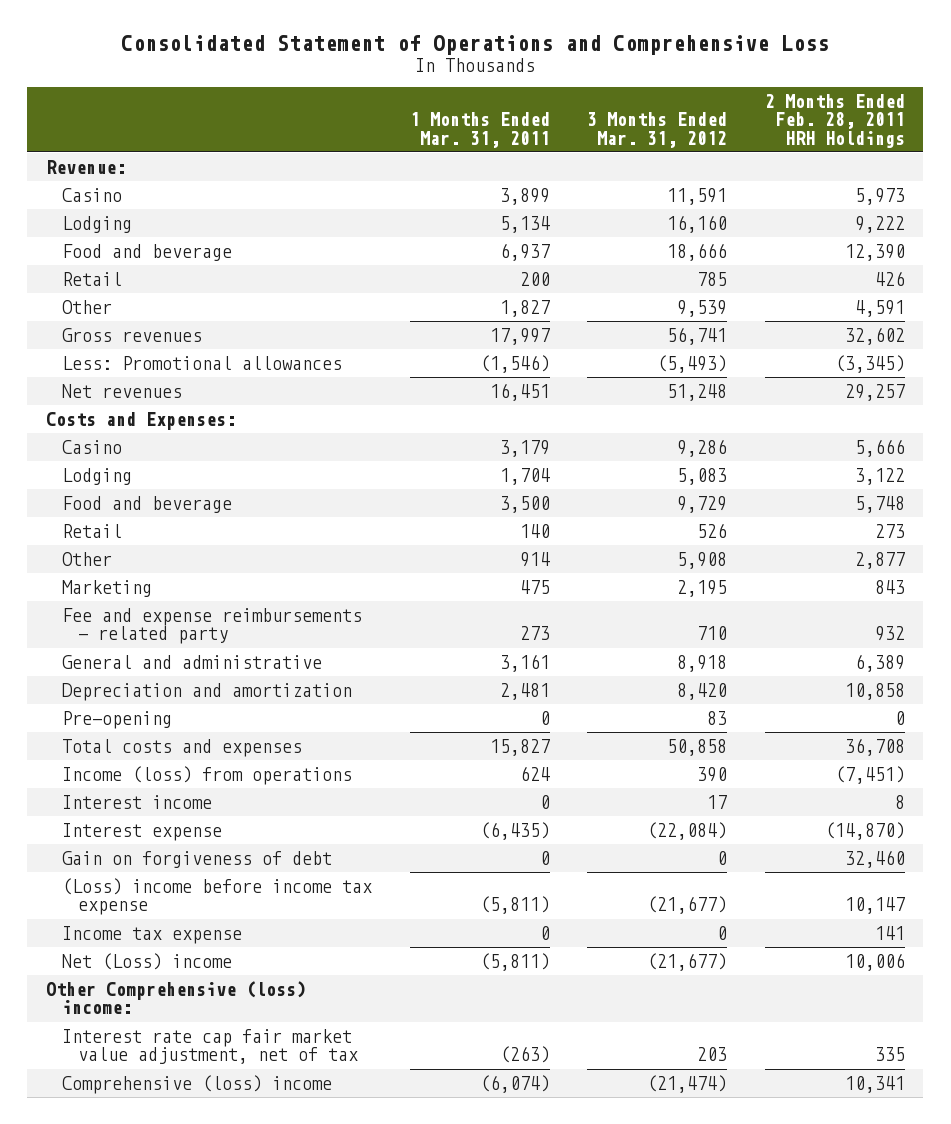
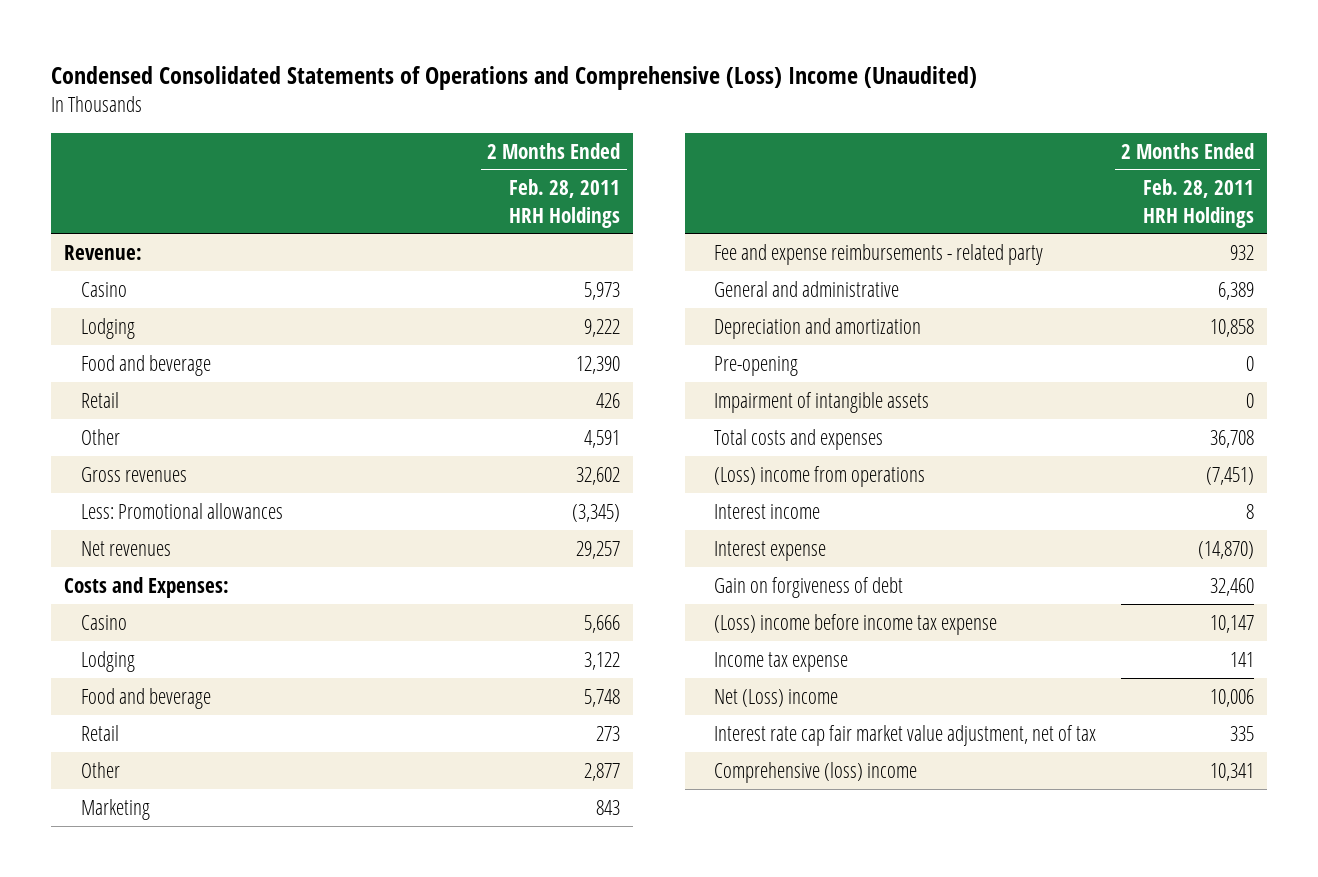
[121,34,830,55] Consolidated Statement of Operations and Comprehensive Loss -> [51,65,978,90] Condensed Consolidated Statements of Operations and Comprehensive (Loss) Income (Unaudited)
[409,112,550,148] 1 Months Ended Mar. 31, 2011 -> none
[587,112,728,148] 3 Months Ended Mar. 31, 2012 -> none
none -> [714,391,930,413] Impairment of intangible assets
[62,766,353,786] Income (loss) from operations -> [714,465,926,487] (Loss) income from operations
[46,981,307,1015] Other Comprehensive (loss) income: -> none

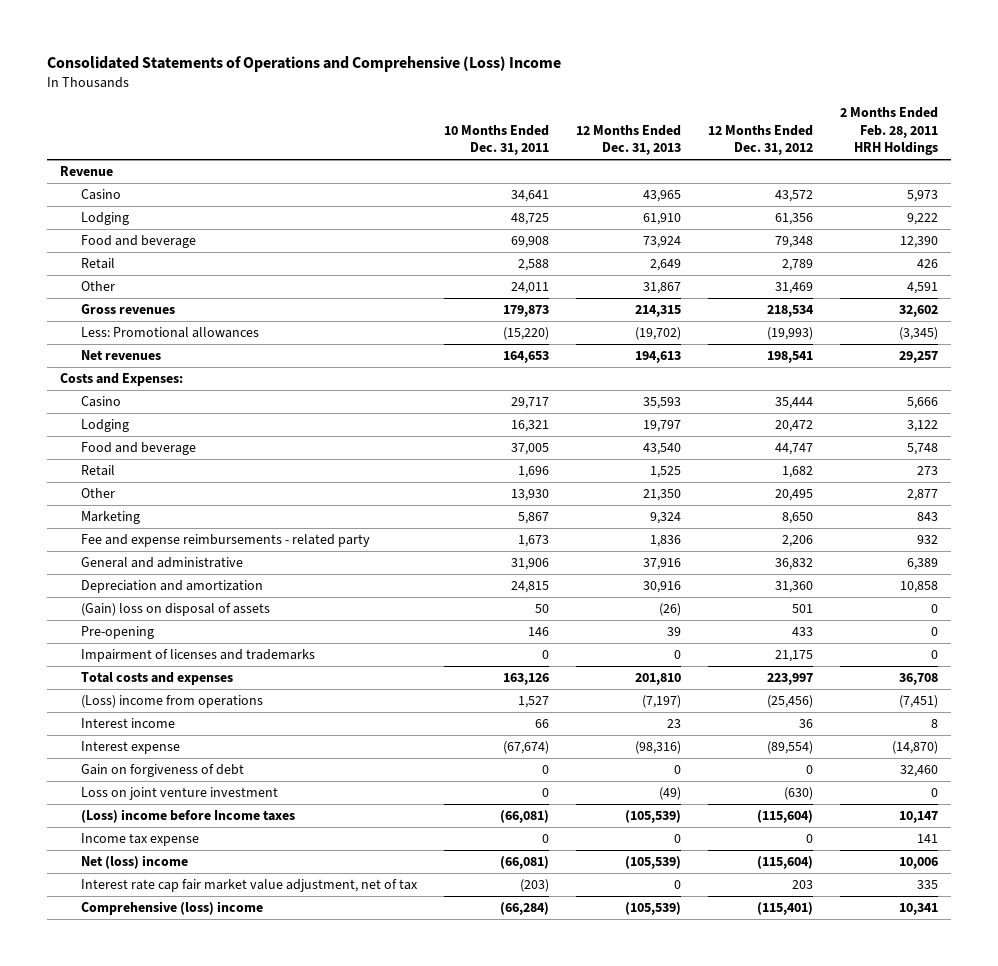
[51,65,978,90] Condensed Consolidated Statements of Operations and Comprehensive (Loss) Income (Unaudited) -> [46,56,561,73] Consolidated Statements of Operations and Comprehensive (Loss) Income
none -> [443,124,549,156] 10 Months Ended Dec. 31, 2011
none -> [575,124,681,156] 12 Months Ended Dec. 31, 2013
none -> [707,124,813,156] 12 Months Ended Dec. 31, 2012
[63,244,142,260] Revenue: -> [60,166,114,177] Revenue
none -> [81,603,271,617] (Gain) loss on disposal of assets
[714,391,930,413] Impairment of intangible assets -> [81,649,316,663] Impairment of licenses and trademarks
none -> [81,787,279,801] Loss on joint venture investment
[714,613,998,635] (Loss) income before income tax expense -> [81,809,296,824] (Loss) income before Income taxes
[714,688,839,707] Net (Loss) income -> [81,855,189,870] Net (loss) income

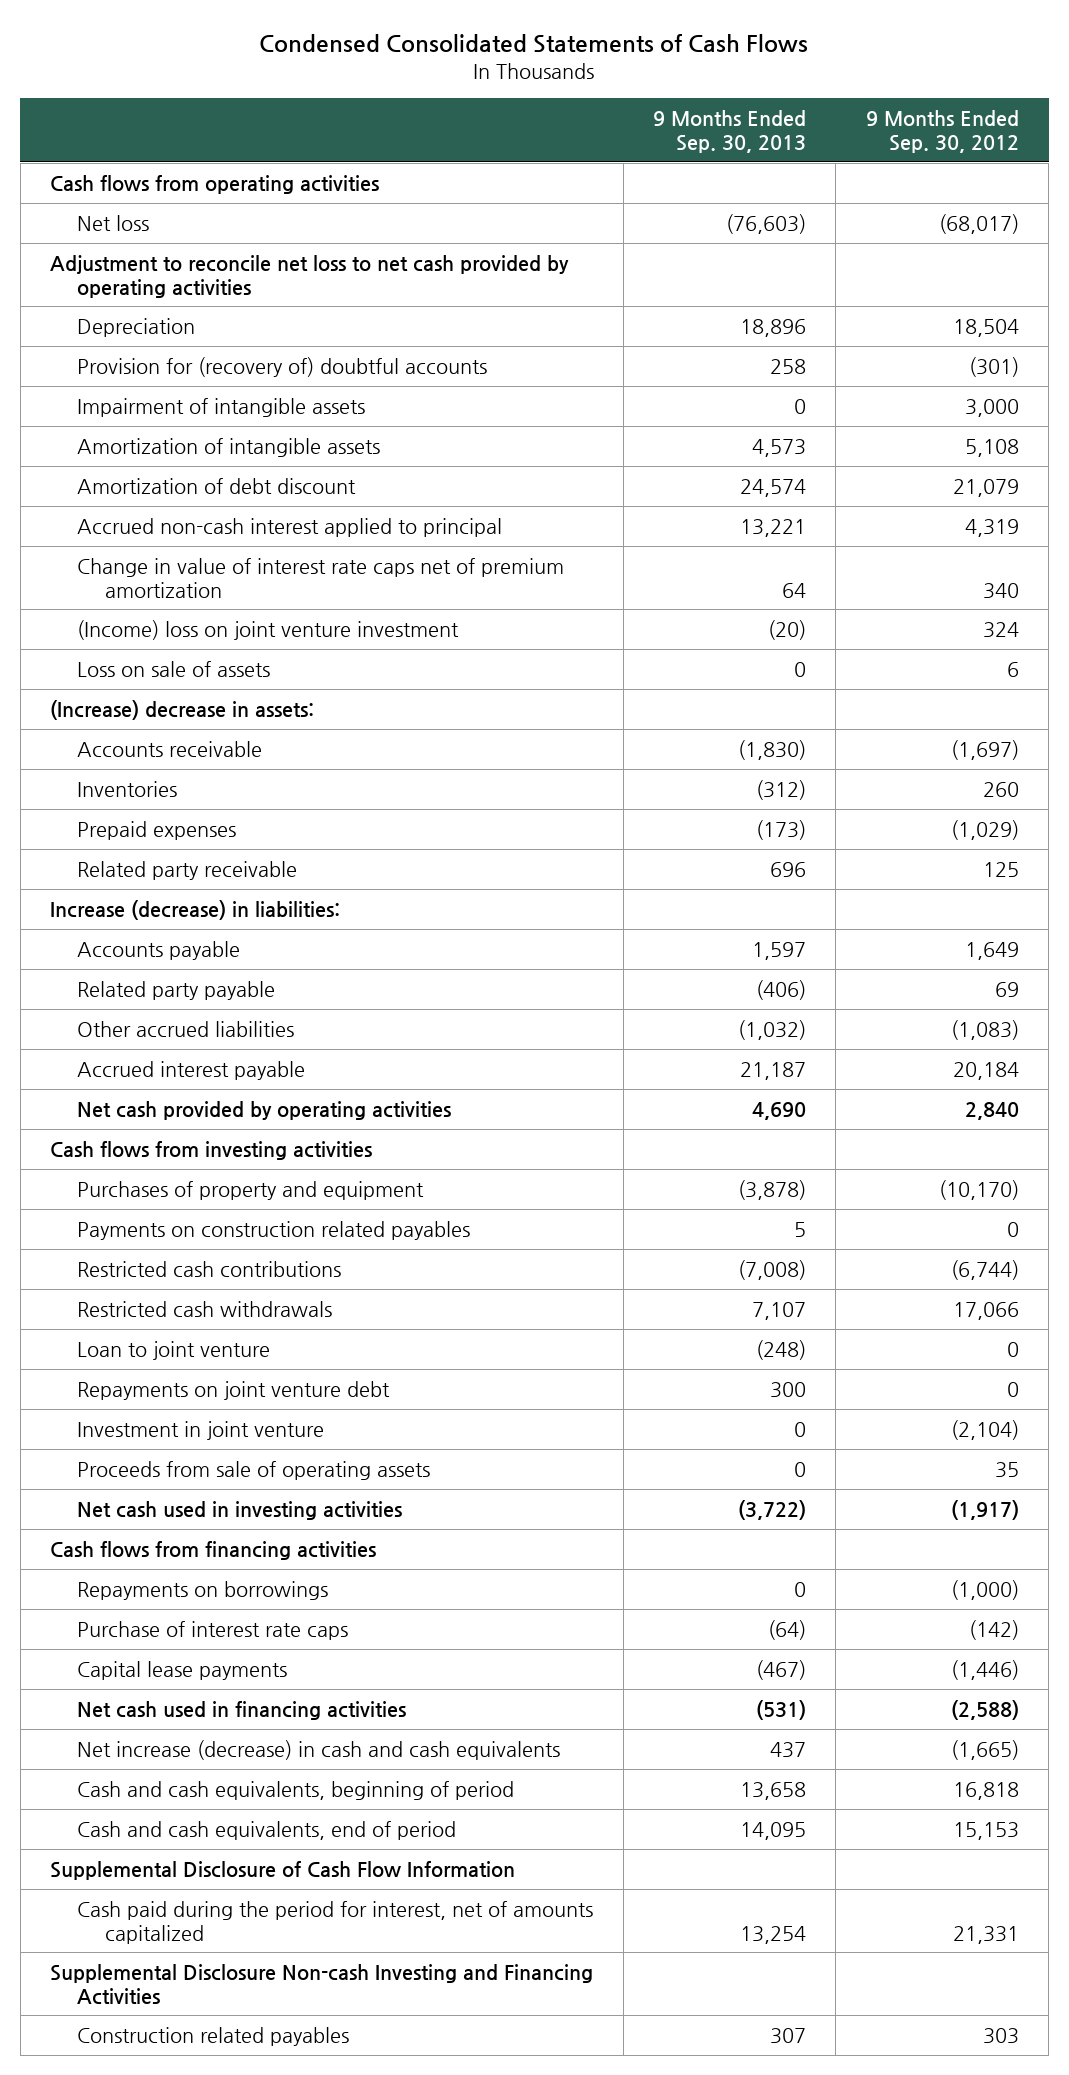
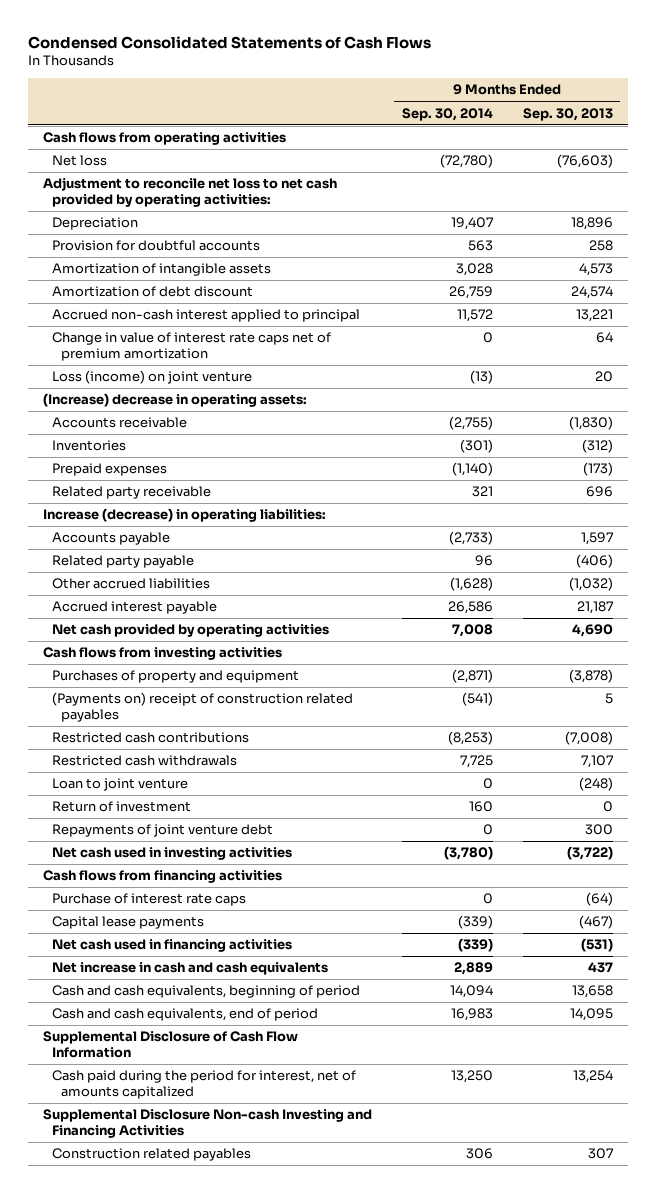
[865,109,1019,153] 9 Months Ended Sep. 30, 2012 -> none
none -> [401,107,493,121] Sep. 30, 2014
[50,254,570,298] Adjustment to reconcile net loss to net cash provided by operating activities -> [42,177,337,207] Adjustment to reconcile net loss to net cash provided by operating activities:
[77,397,366,417] Impairment of intangible assets -> none
[77,356,488,377] Provision for (recovery of) doubtful accounts -> [52,240,261,252] Provision for doubtful accounts
[77,660,271,677] Loss on sale of assets -> none
[77,619,460,640] (Income) loss on joint venture investment -> [52,370,253,385] Loss (income) on joint venture
[768,619,807,640] (20) -> [594,371,613,383] 20
[50,699,315,720] (Increase) decrease in assets: -> [42,393,307,408] (Increase) decrease in operating assets:
[50,899,341,920] Increase (decrease) in liabilities: -> [42,508,326,523] Increase (decrease) in operating liabilities:
[77,1220,471,1240] Payments on construction related payables -> [52,692,354,722] (Payments on) receipt of construction related payables
[77,1380,391,1400] Repayments on joint venture debt -> none
[77,1460,431,1480] Proceeds from sale of operating assets -> none
none -> [52,801,192,813] Return of investment
[77,1420,325,1440] Investment in joint venture -> [52,824,274,838] Repayments of joint venture debt
[794,1421,807,1437] 0 -> [584,824,613,836] 300
[77,1580,329,1600] Repayments on borrowings -> none
[77,1739,561,1760] Net increase (decrease) in cash and cash equivalents -> [52,962,329,976] Net increase in cash and cash equivalents

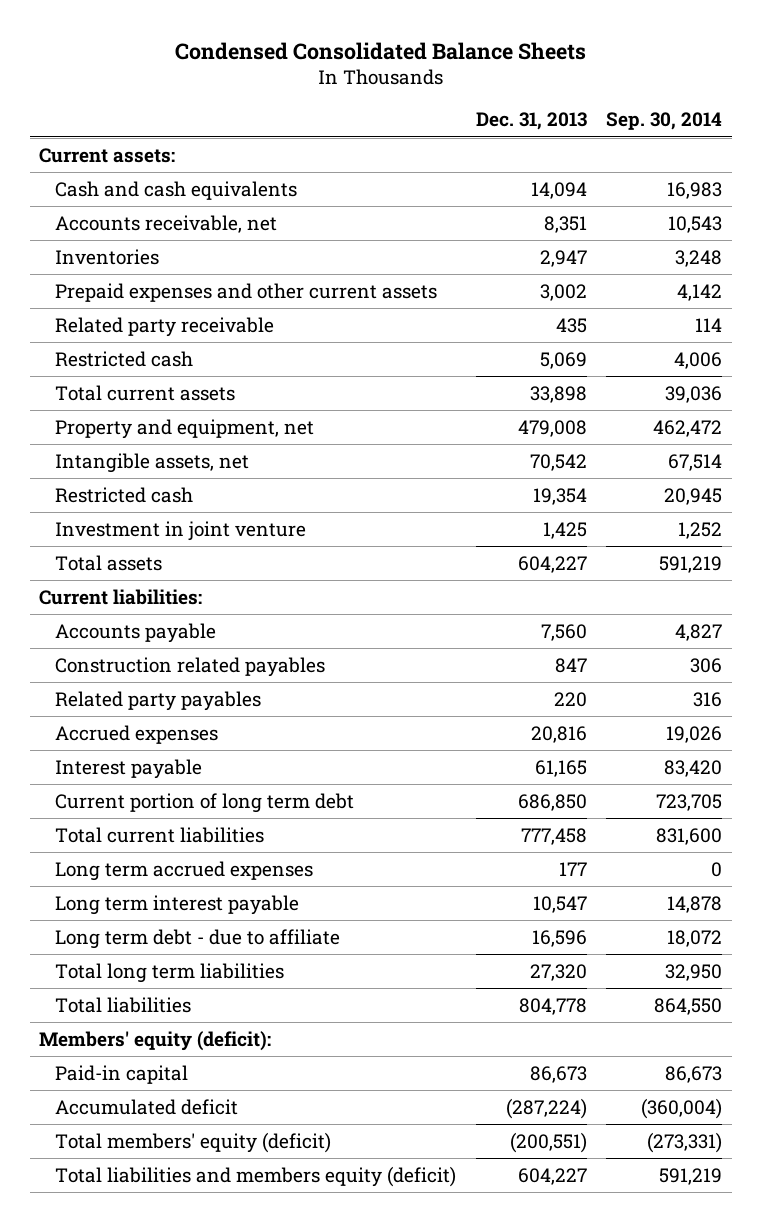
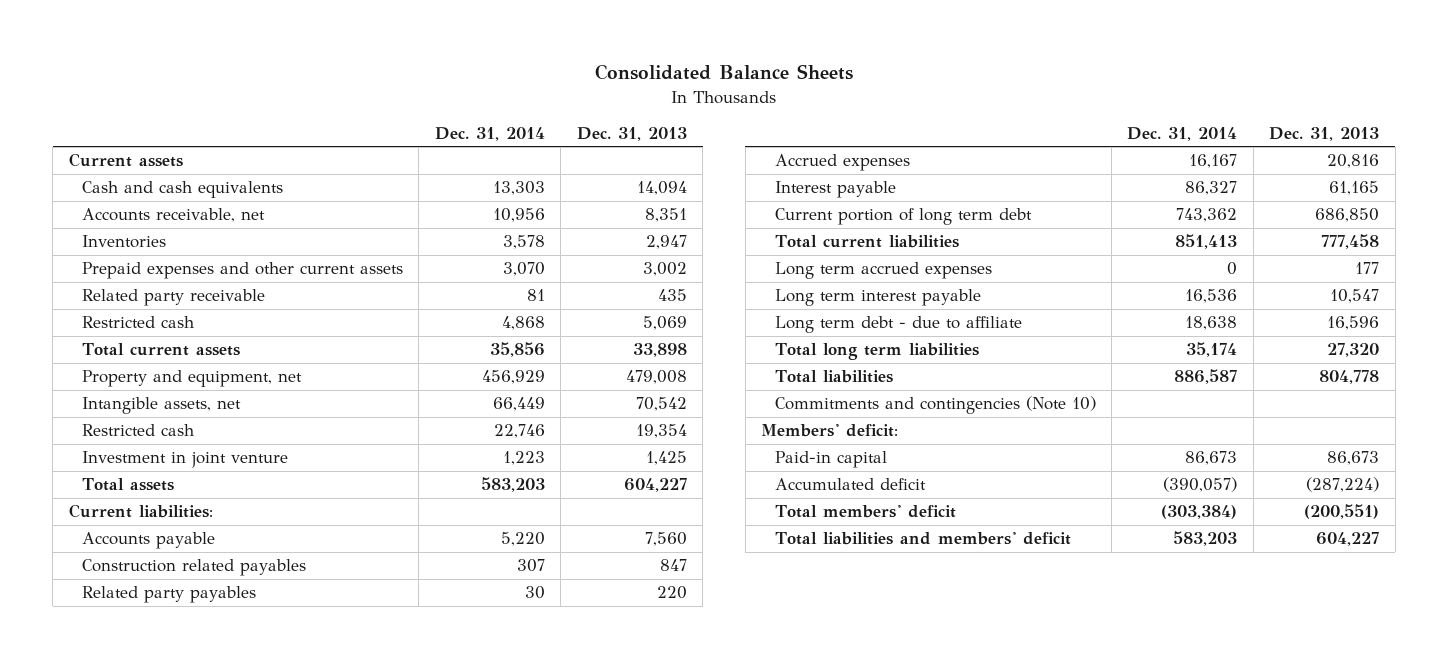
[174,41,586,60] Condensed Consolidated Balance Sheets -> [594,64,853,81] Consolidated Balance Sheets
[606,112,723,131] Sep. 30, 2014 -> none
none -> [434,126,545,141] Dec. 31, 2014
[39,147,176,163] Current assets: -> [68,153,183,168] Current assets
none -> [774,396,1096,415] Commitments and contingencies (Note 10)
[39,1030,272,1051] Members' equity (deficit): -> [761,424,899,438] Members' deficit:
[55,1131,332,1153] Total members' equity (deficit) -> [774,505,956,519] Total members' deficit
[55,1165,457,1187] Total liabilities and members equity (deficit) -> [774,532,1071,546] Total liabilities and members' deficit

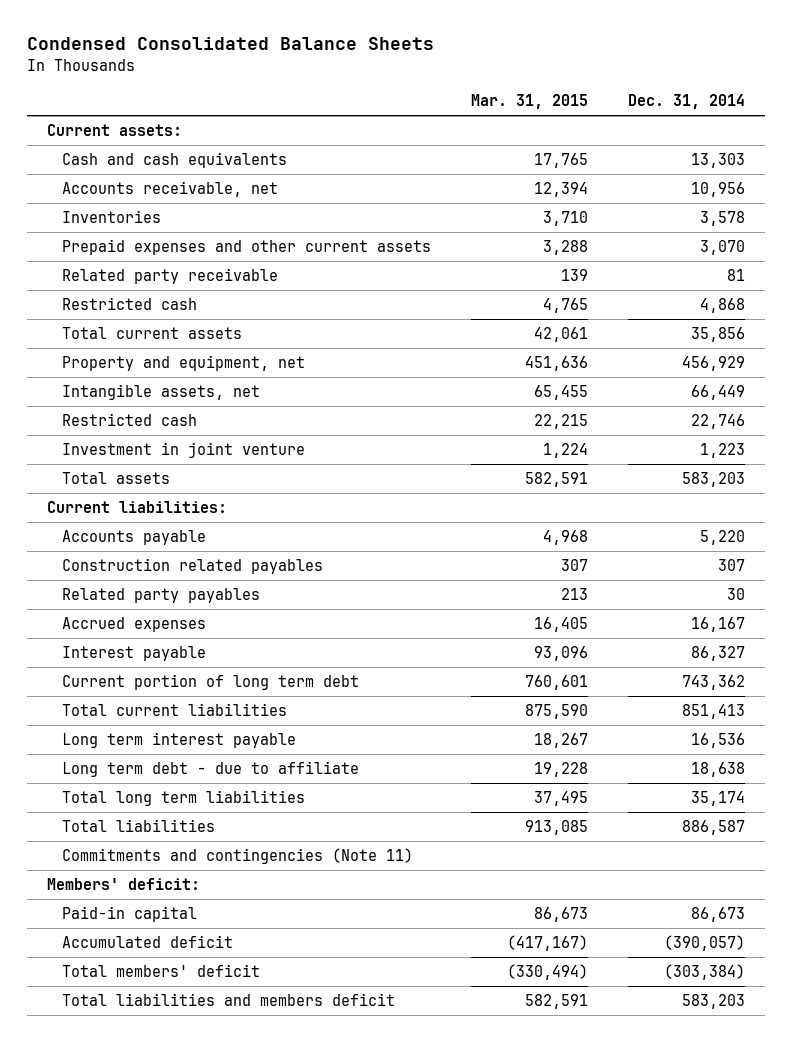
[594,64,853,81] Consolidated Balance Sheets -> [26,37,434,51] Condensed Consolidated Balance Sheets
[576,126,687,141] Dec. 31, 2013 -> none
none -> [470,94,588,110] Mar. 31, 2015
[68,153,183,168] Current assets -> [46,124,182,137] Current assets:
[774,262,992,280] Long term accrued expenses -> none
[774,396,1096,415] Commitments and contingencies (Note 10) -> [61,848,413,865] Commitments and contingencies (Note 11)
[774,532,1071,546] Total liabilities and members' deficit -> [61,993,395,1007] Total liabilities and members deficit

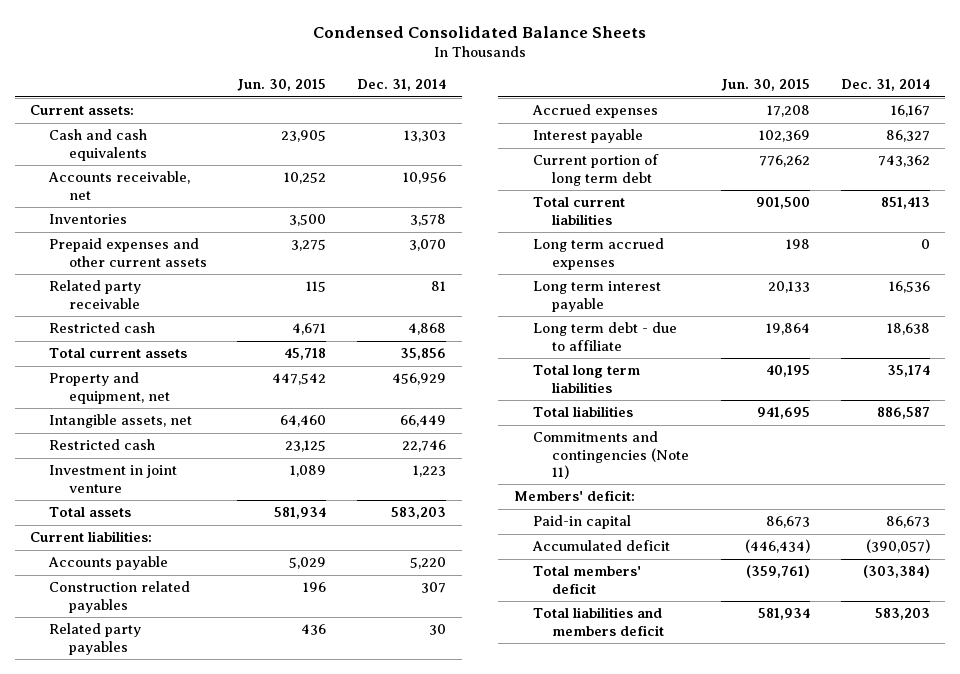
[470,94,588,110] Mar. 31, 2015 -> none
none -> [237,79,327,92] Jun. 30, 2015
none -> [532,238,664,270] Long term accrued expenses

